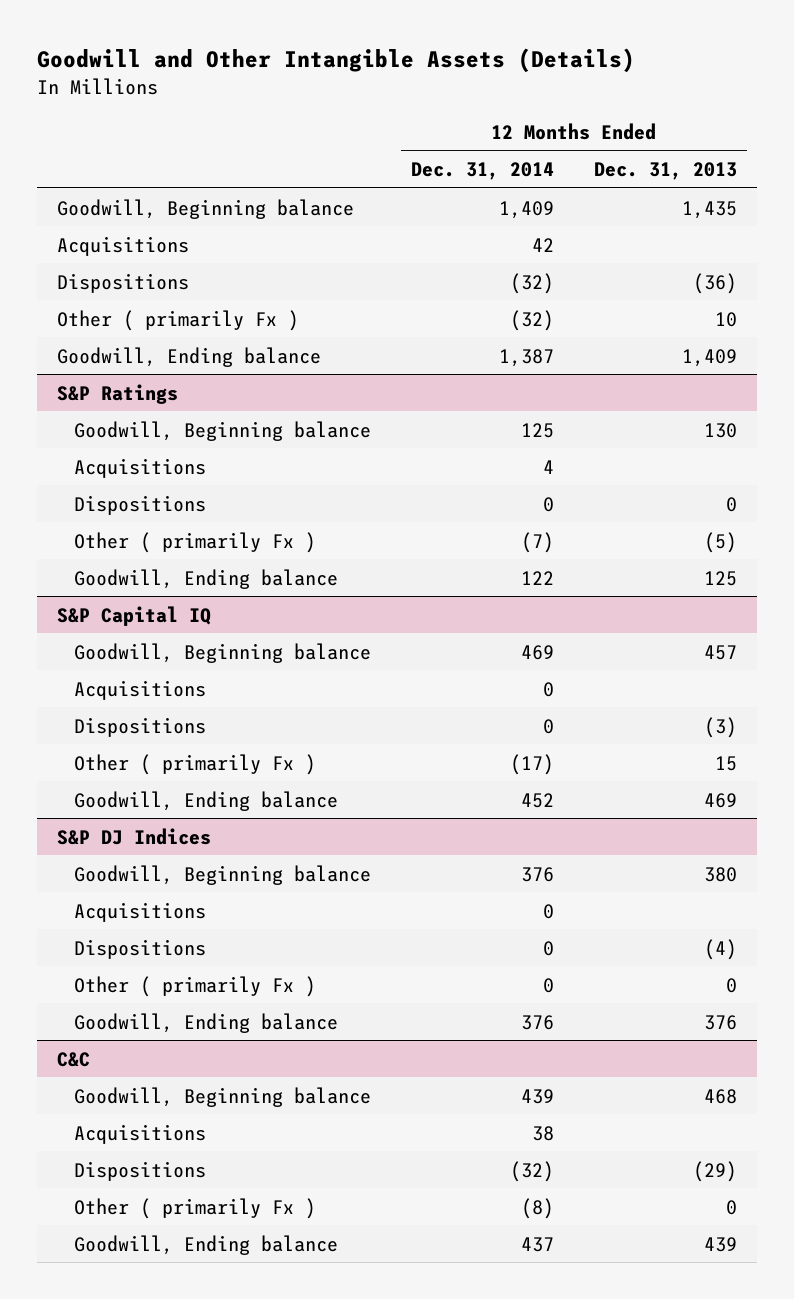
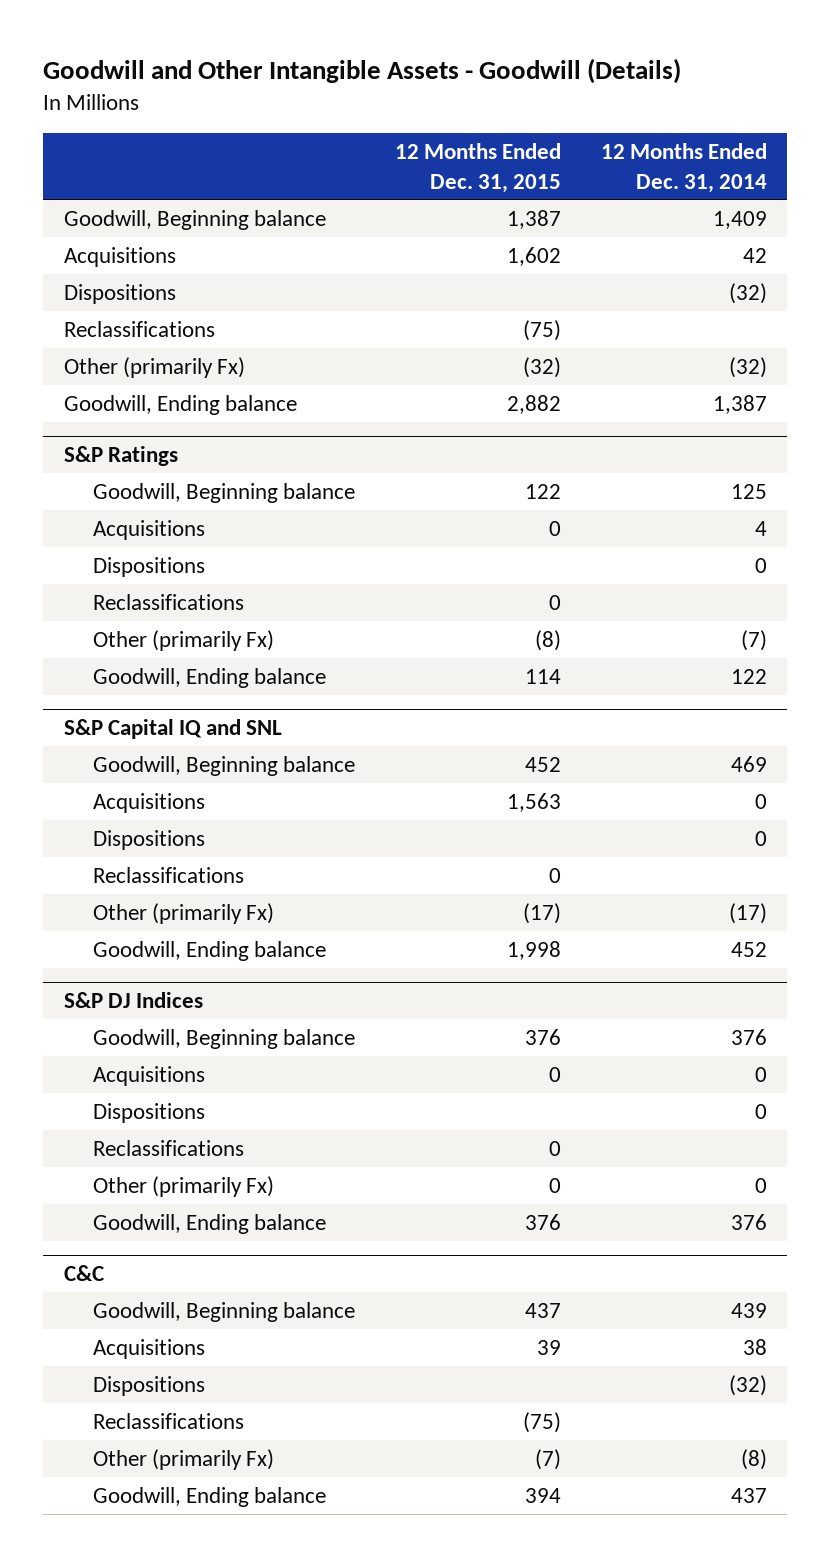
[36,48,635,74] Goodwill and Other Intangible Assets (Details) -> [43,58,682,85] Goodwill and Other Intangible Assets - Goodwill (Details)
[593,162,737,181] Dec. 31, 2013 -> none
none -> [394,143,561,193] 12 Months Ended Dec. 31, 2015
none -> [63,320,215,337] Reclassifications
[56,309,299,331] Other ( primarily Fx ) -> [63,356,245,378] Other (primarily Fx)
none -> [92,593,244,610] Reclassifications
[73,531,316,553] Other ( primarily Fx ) -> [92,629,274,651] Other (primarily Fx)
[56,605,211,626] S&P Capital IQ -> [63,719,282,740] S&P Capital IQ and SNL
none -> [92,866,244,883] Reclassifications
[73,753,316,775] Other ( primarily Fx ) -> [92,902,274,924] Other (primarily Fx)
none -> [92,1139,244,1156] Reclassifications
[73,975,316,997] Other ( primarily Fx ) -> [92,1175,274,1197] Other (primarily Fx)
none -> [92,1412,244,1429] Reclassifications
[73,1197,316,1219] Other ( primarily Fx ) -> [92,1448,274,1470] Other (primarily Fx)

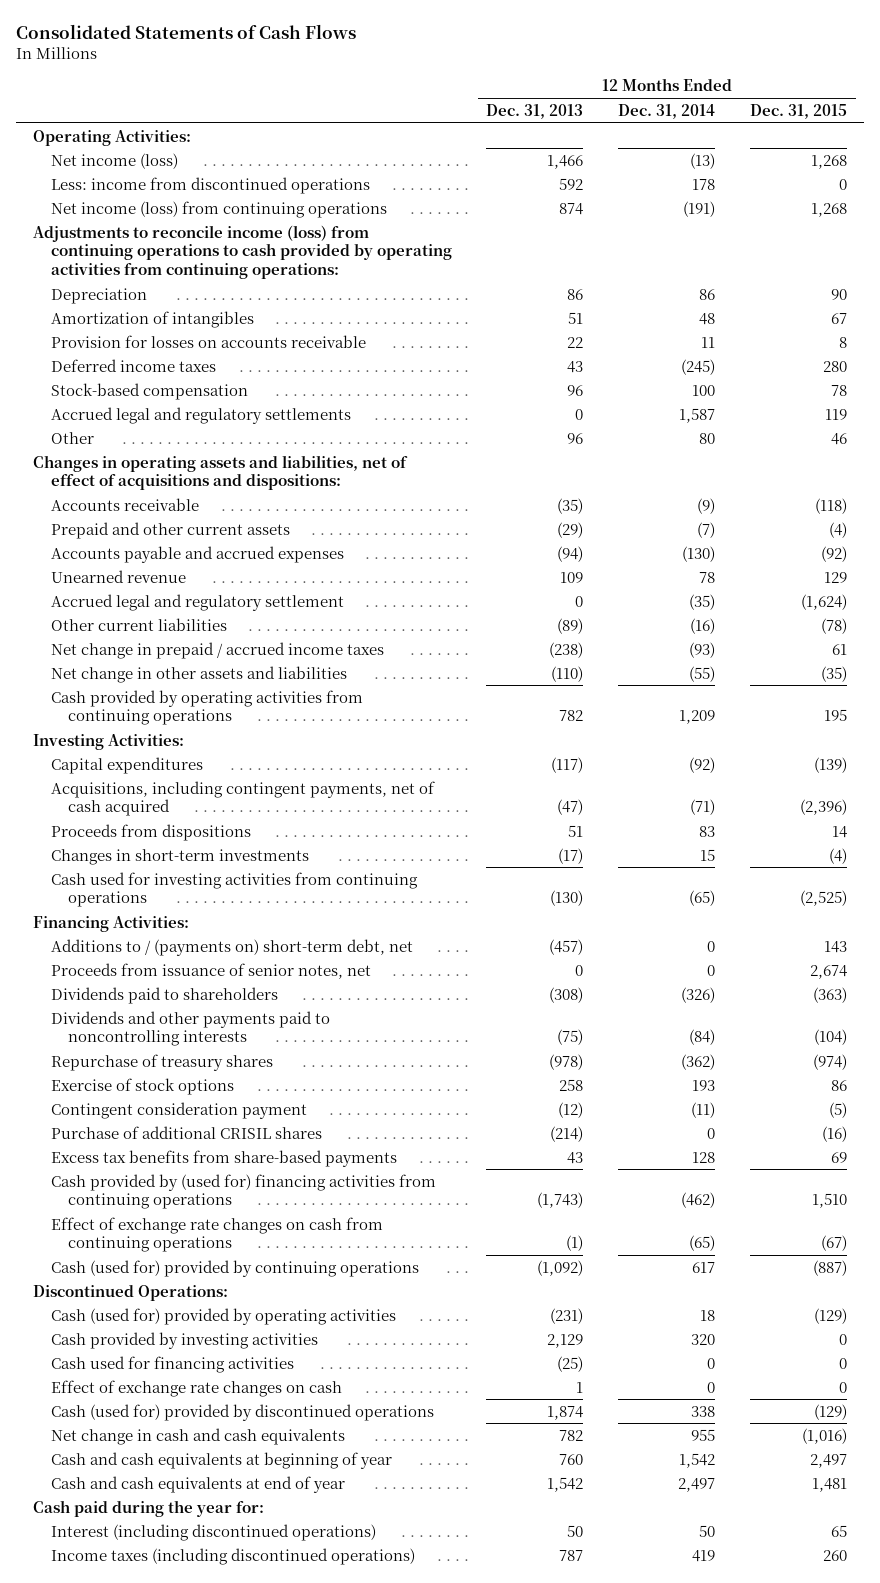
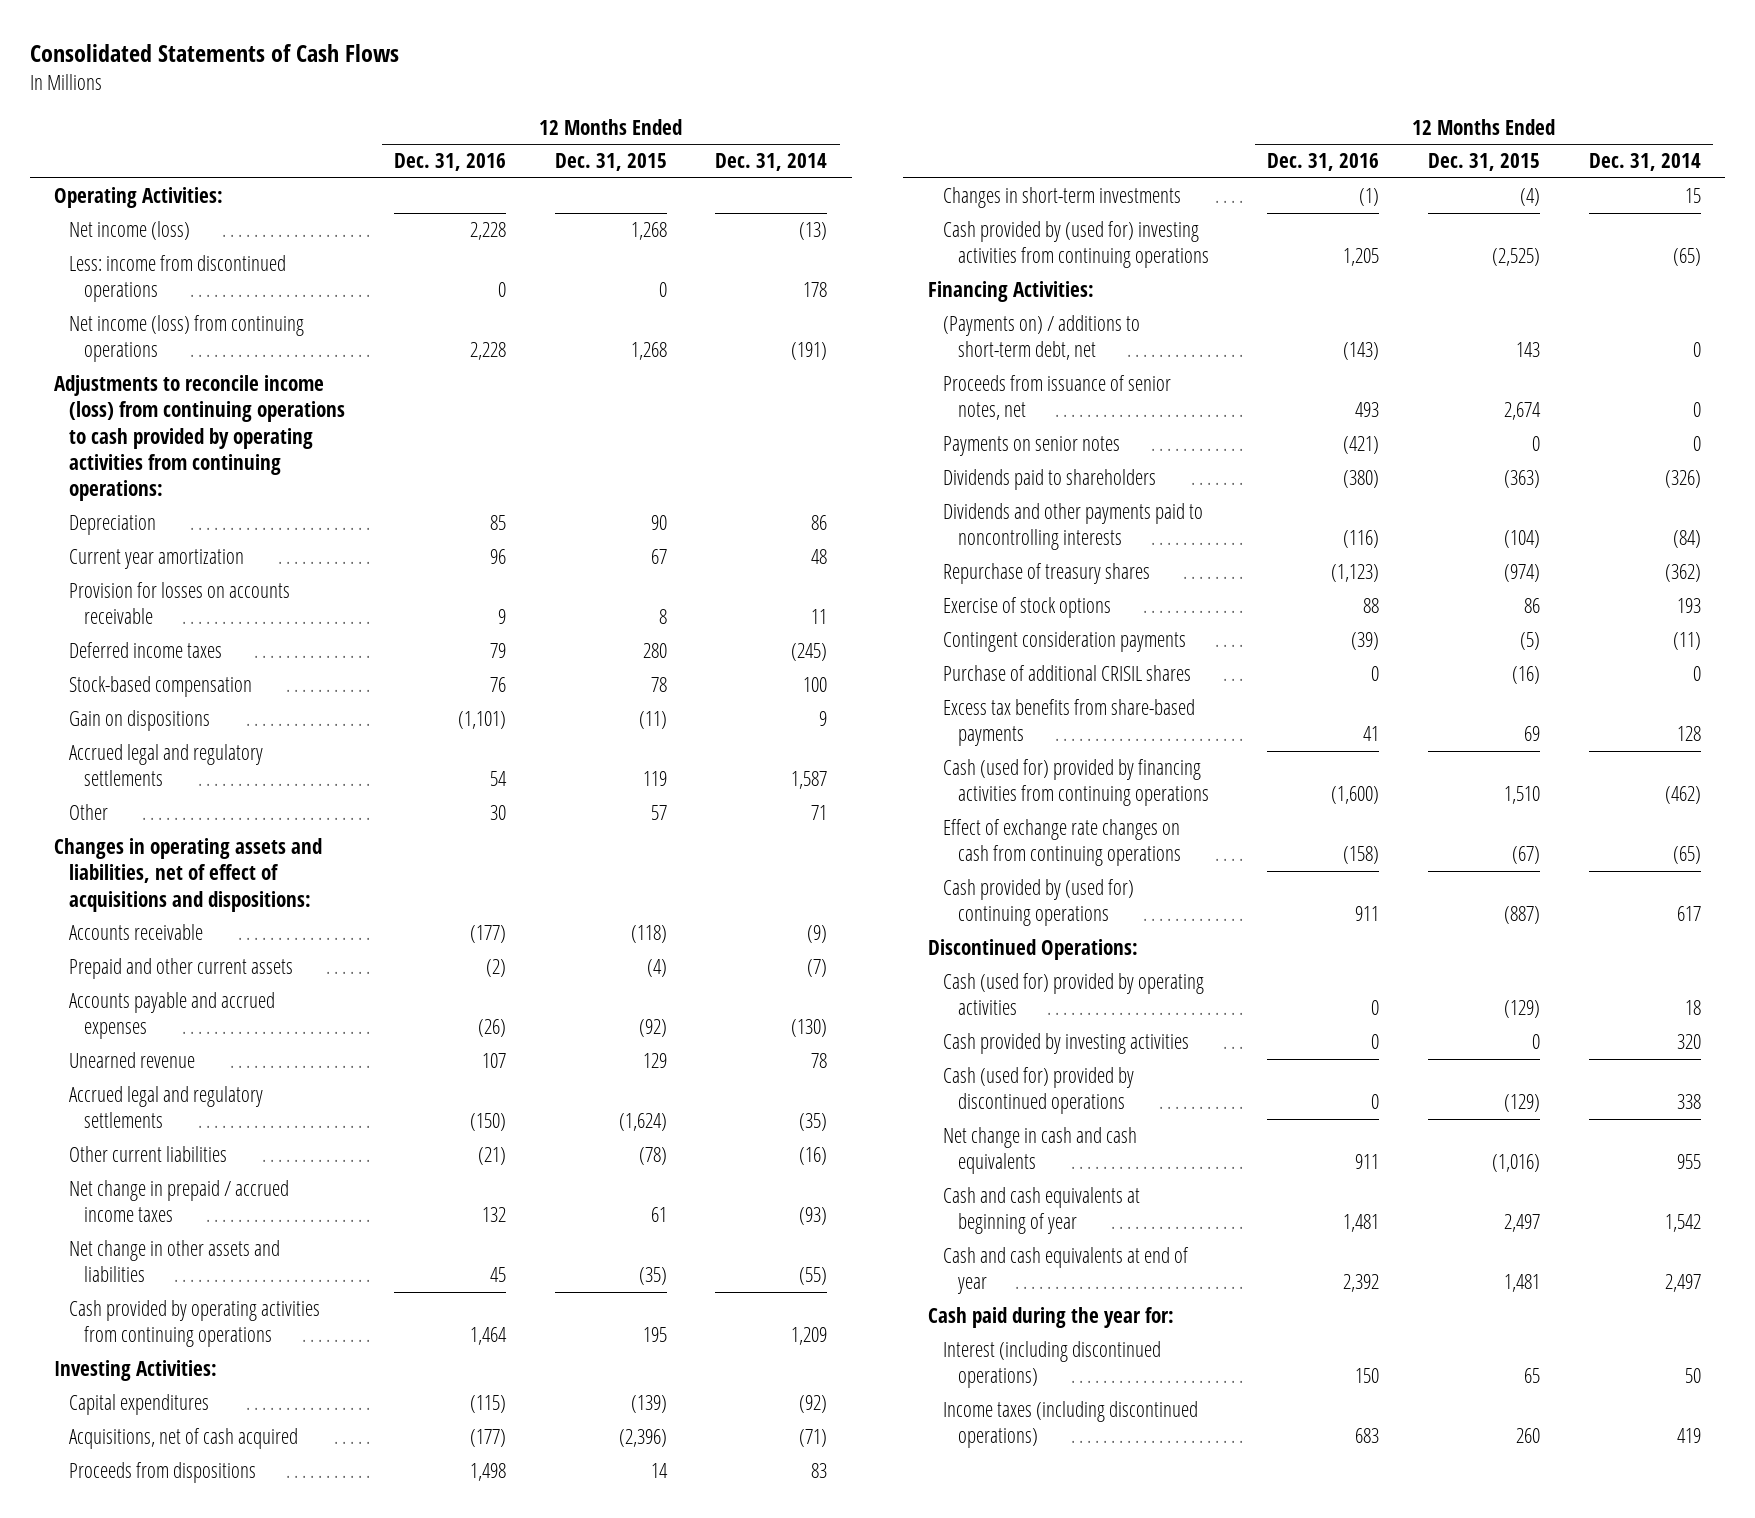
[486,103,584,119] Dec. 31, 2013 -> none
none -> [394,153,507,172] Dec. 31, 2016
[50,310,254,328] Amortization of intangibles -> [69,549,245,570] Current year amortization
none -> [69,710,211,732] Gain on dispositions
[699,432,716,444] 80 -> [811,805,828,821] 71
[830,432,847,445] 46 -> [650,805,667,821] 57
[50,593,344,611] Accrued legal and regulatory settlement -> [69,1086,264,1129] Accrued legal and regulatory settlements
[50,780,435,817] Acquisitions, including contingent payments, net of cash acquired -> [69,1428,299,1450] Acquisitions, net of cash acquired
[50,871,418,908] Cash used for investing activities from continuing operations -> [942,221,1209,269] Cash provided by (used for) investing activities from continuing operations
[50,938,413,956] Additions to / (payments on) short-term debt, net -> [942,315,1140,361] (Payments on) / additions to short-term debt, net
none -> [942,436,1120,457] Payments on senior notes
[50,1101,307,1119] Contingent consideration payment -> [942,631,1186,653] Contingent consideration payments
[50,1173,436,1210] Cash provided by (used for) financing activities from continuing operations -> [942,759,1209,807] Cash (used for) provided by financing activities from continuing operations
[50,1259,419,1277] Cash (used for) provided by continuing operations -> [942,879,1134,927] Cash provided by (used for) continuing operations
[50,1355,294,1373] Cash used for financing activities -> none
[50,1379,342,1397] Effect of exchange rate changes on cash -> none

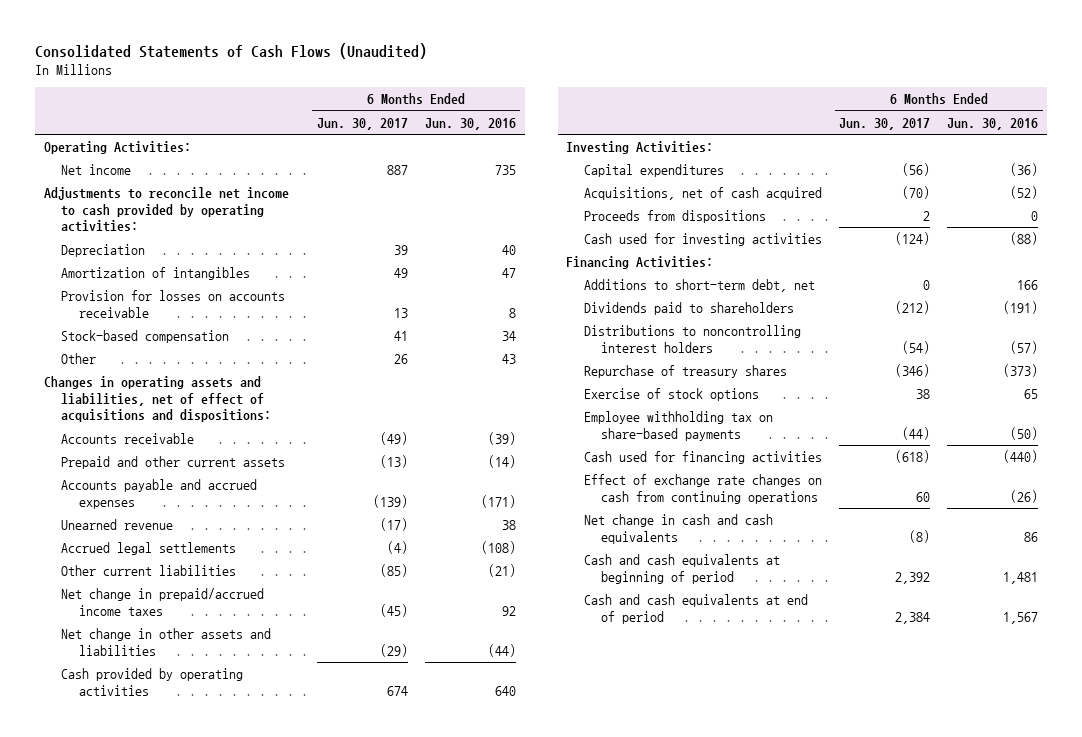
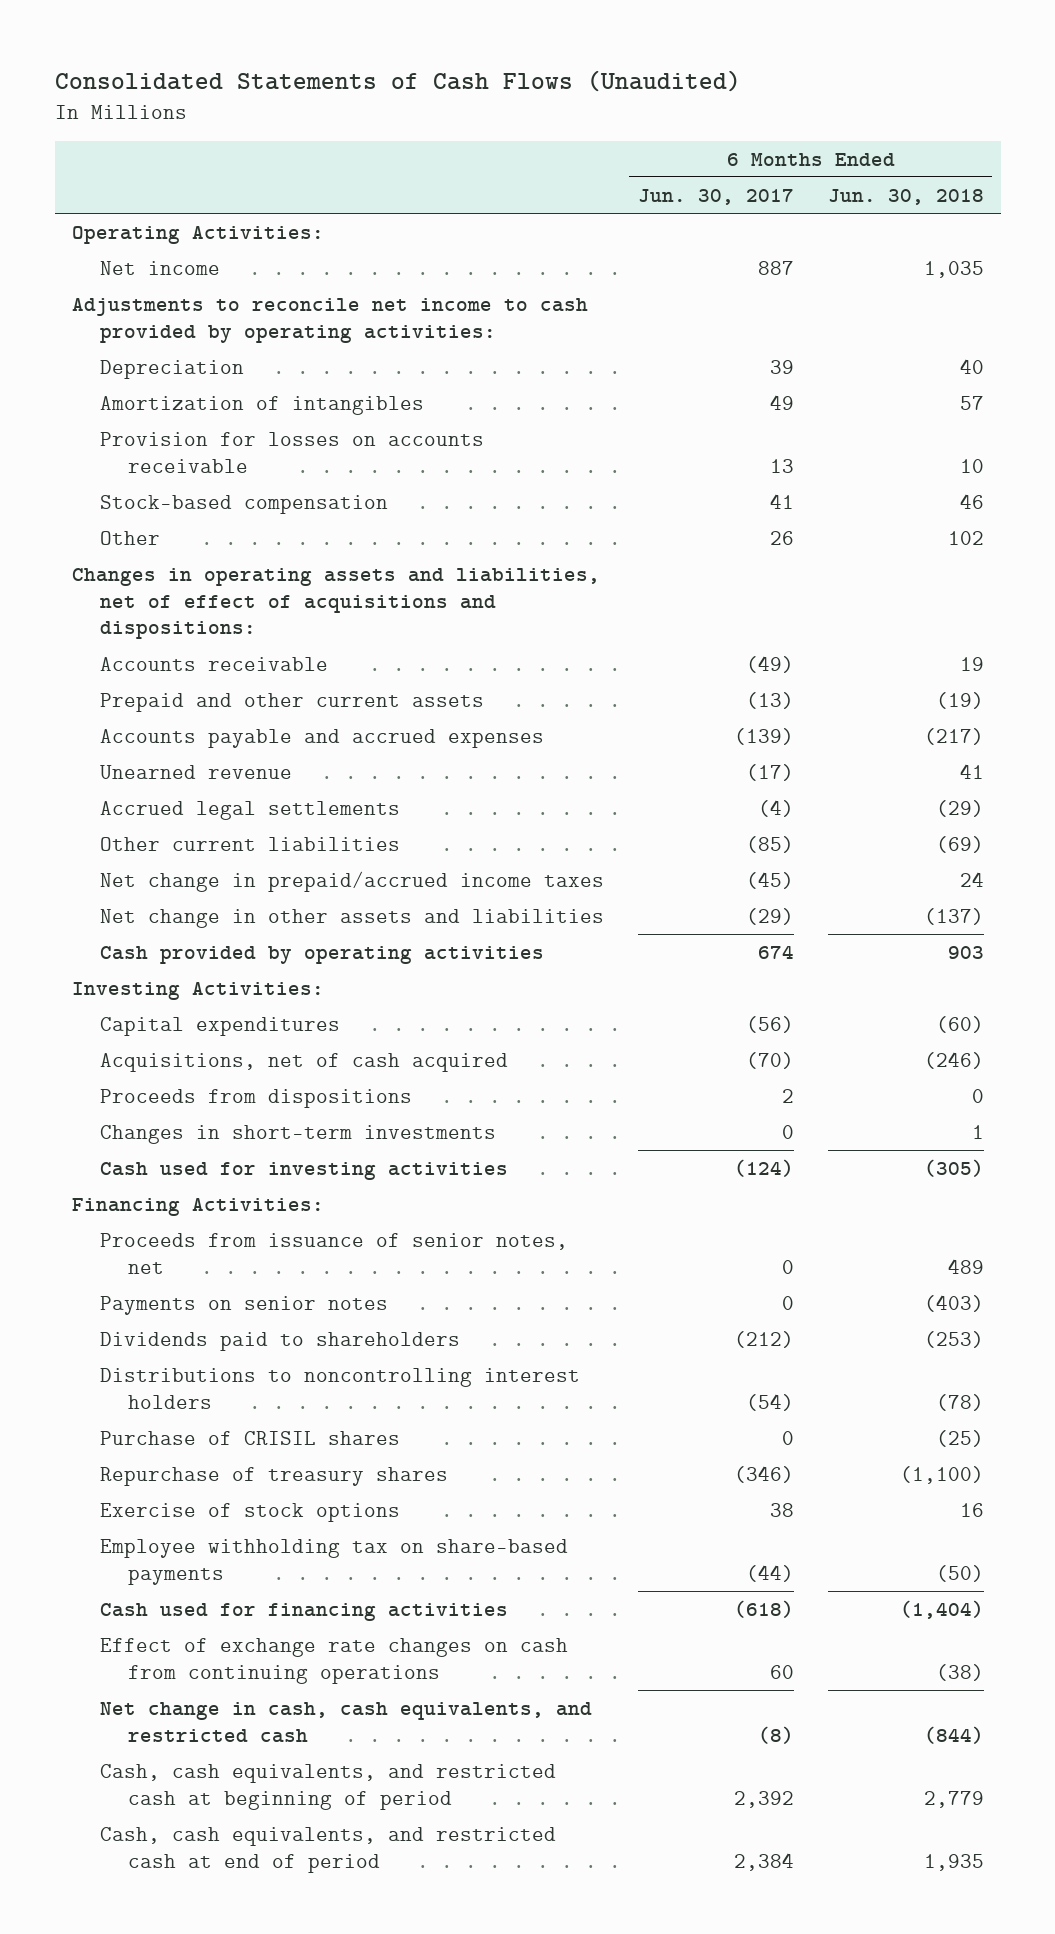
[424,117,516,130] Jun. 30, 2016 -> none
none -> [827,188,984,205] Jun. 30, 2018
none -> [99,1124,496,1144] Changes in short-term investments
[583,278,815,292] Additions to short-term debt, net -> none
none -> [99,1232,568,1274] Proceeds from issuance of senior notes, net
none -> [99,1295,388,1315] Payments on senior notes
none -> [99,1430,400,1445] Purchase of CRISIL shares
[583,513,773,544] Net change in cash and cash equivalents -> [99,1701,592,1743] Net change in cash, cash equivalents, and restricted cash
[583,553,780,584] Cash and cash equivalents at beginning of period -> [99,1763,556,1810] Cash, cash equivalents, and restricted cash at beginning of period
[583,593,808,624] Cash and cash equivalents at end of period -> [99,1826,556,1873] Cash, cash equivalents, and restricted cash at end of period

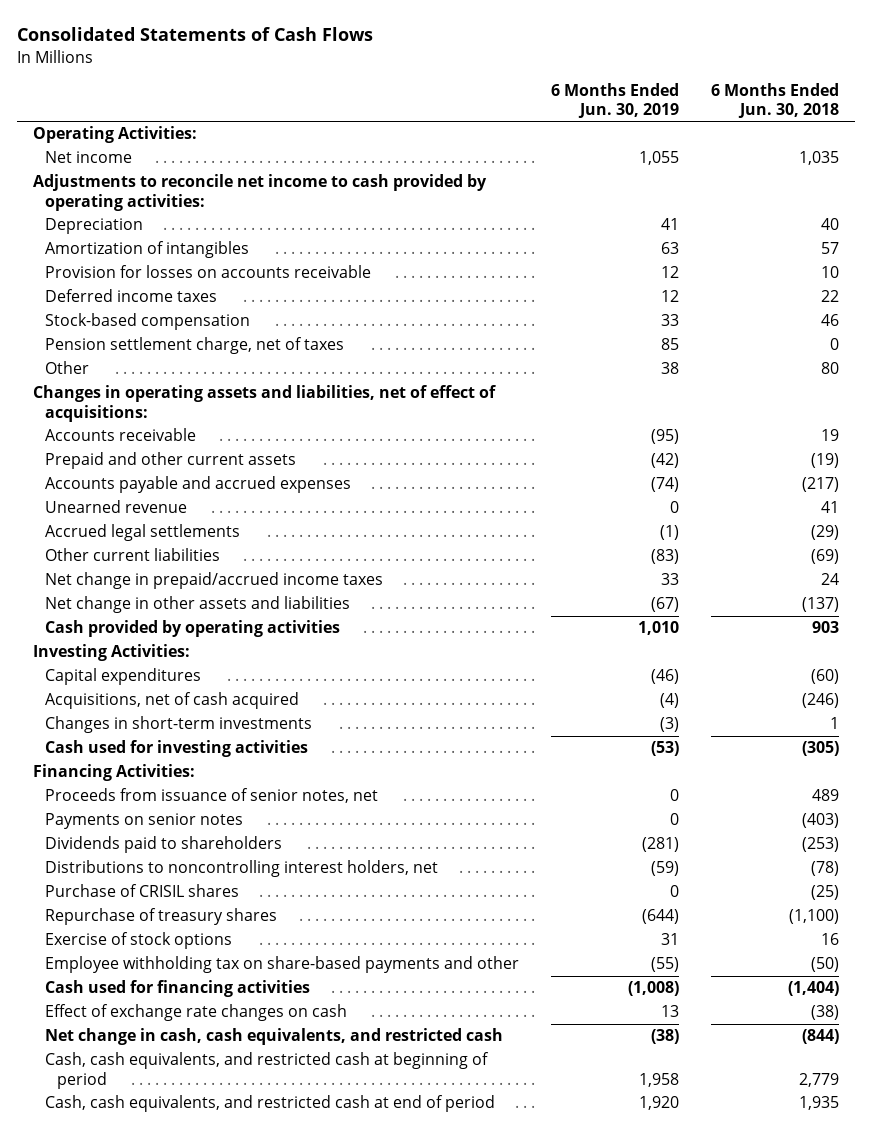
[54,69,741,92] Consolidated Statements of Cash Flows (Unaudited) -> [16,27,373,42] Consolidated Statements of Cash Flows
[637,188,794,205] Jun. 30, 2017 -> none
none -> [551,82,680,119] 6 Months Ended Jun. 30, 2019
none -> [44,289,217,303] Deferred income taxes
none -> [44,337,344,355] Pension settlement charge, net of taxes
[947,530,984,545] 102 -> [821,362,840,375] 80
[71,567,600,640] Changes in operating assets and liabilities, net of effect of acquisitions and dispositions: -> [32,385,496,422] Changes in operating assets and liabilities, net of effect of acquisitions:
[99,1088,412,1108] Proceeds from dispositions -> none
[99,1367,580,1409] Distributions to noncontrolling interest holders -> [44,860,438,878] Distributions to noncontrolling interest holders, net
[99,1538,568,1585] Employee withholding tax on share-based payments -> [44,956,519,974] Employee withholding tax on share-based payments and other
[99,1637,568,1684] Effect of exchange rate changes on cash from continuing operations -> [44,1004,347,1022] Effect of exchange rate changes on cash

